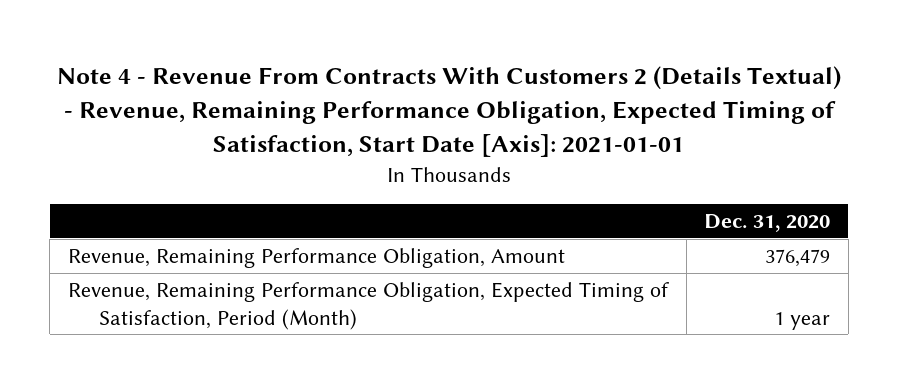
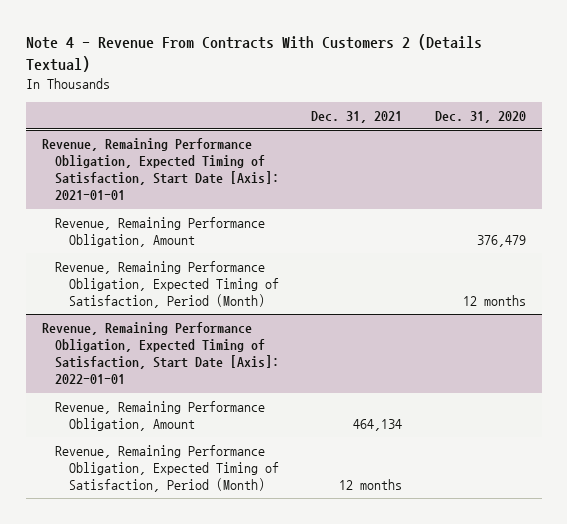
[57,65,842,158] Note 4 - Revenue From Contracts With Customers 2 (Details Textual) - Revenue, Remaining Performance Obligation, Expected Timing of Satisfaction, Start Date [Axis]: 2021-01-01 -> [25,34,482,72] Note 4 - Revenue From Contracts With Customers 2 (Details Textual)
none -> [311,110,403,123] Dec. 31, 2021
none -> [41,138,280,201] Revenue, Remaining Performance Obligation, Expected Timing of Satisfaction, Start Date [Axis]: 2021-01-01
[774,311,831,330] 1 year -> [462,295,526,307] 12 months
none -> [41,322,280,385] Revenue, Remaining Performance Obligation, Expected Timing of Satisfaction, Start Date [Axis]: 2022-01-01
none -> [55,401,266,432] Revenue, Remaining Performance Obligation, Amount
none -> [55,445,279,493] Revenue, Remaining Performance Obligation, Expected Timing of Satisfaction, Period (Month)

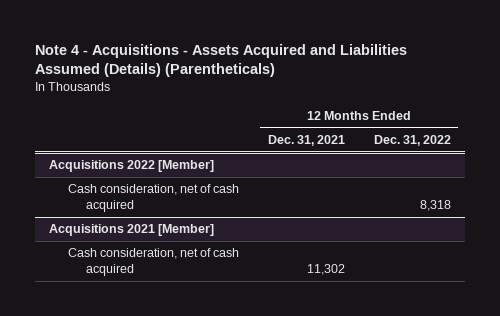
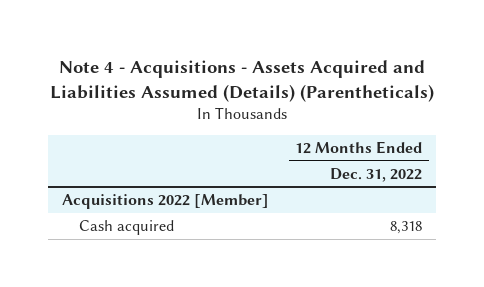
[267,135,345,147] Dec. 31, 2021 -> none
[49,224,215,237] Acquisitions 2021 [Member] -> none
[67,248,239,277] Cash consideration, net of cash acquired -> none
[67,184,239,213] Cash consideration, net of cash acquired -> [79,219,175,235] Cash acquired

